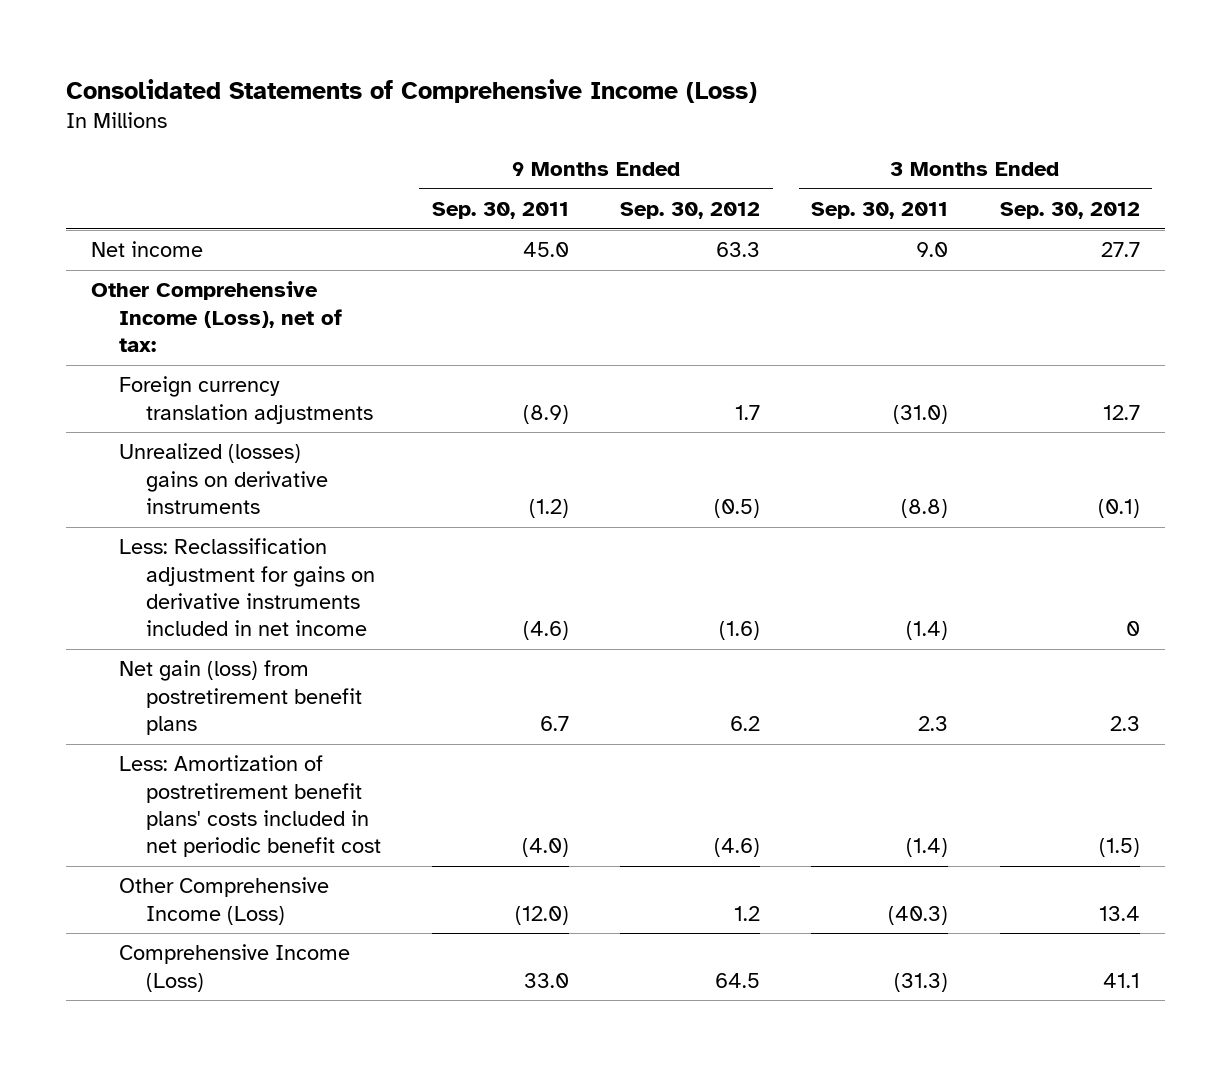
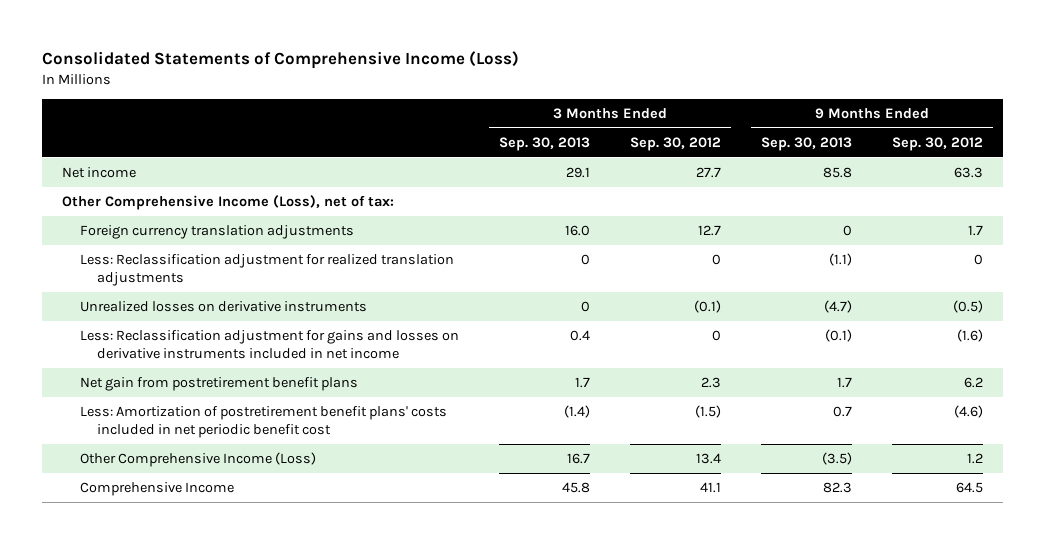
[431,202,569,220] Sep. 30, 2011 -> none
[811,202,949,220] Sep. 30, 2011 -> none
none -> [498,136,590,151] Sep. 30, 2013
none -> [760,136,852,151] Sep. 30, 2013
none -> [79,254,454,287] Less: Reclassification adjustment for realized translation adjustments
[118,443,328,514] Unrealized (losses) gains on derivative instruments -> [79,301,367,313] Unrealized losses on derivative instruments
[118,538,375,637] Less: Reclassification adjustment for gains on derivative instruments included in net income -> [79,330,459,360] Less: Reclassification adjustment for gains and losses on derivative instruments included in net income
[118,660,362,735] Net gain (loss) from postretirement benefit plans -> [79,377,358,392] Net gain from postretirement benefit plans
[118,944,350,992] Comprehensive Income (Loss) -> [79,482,234,497] Comprehensive Income

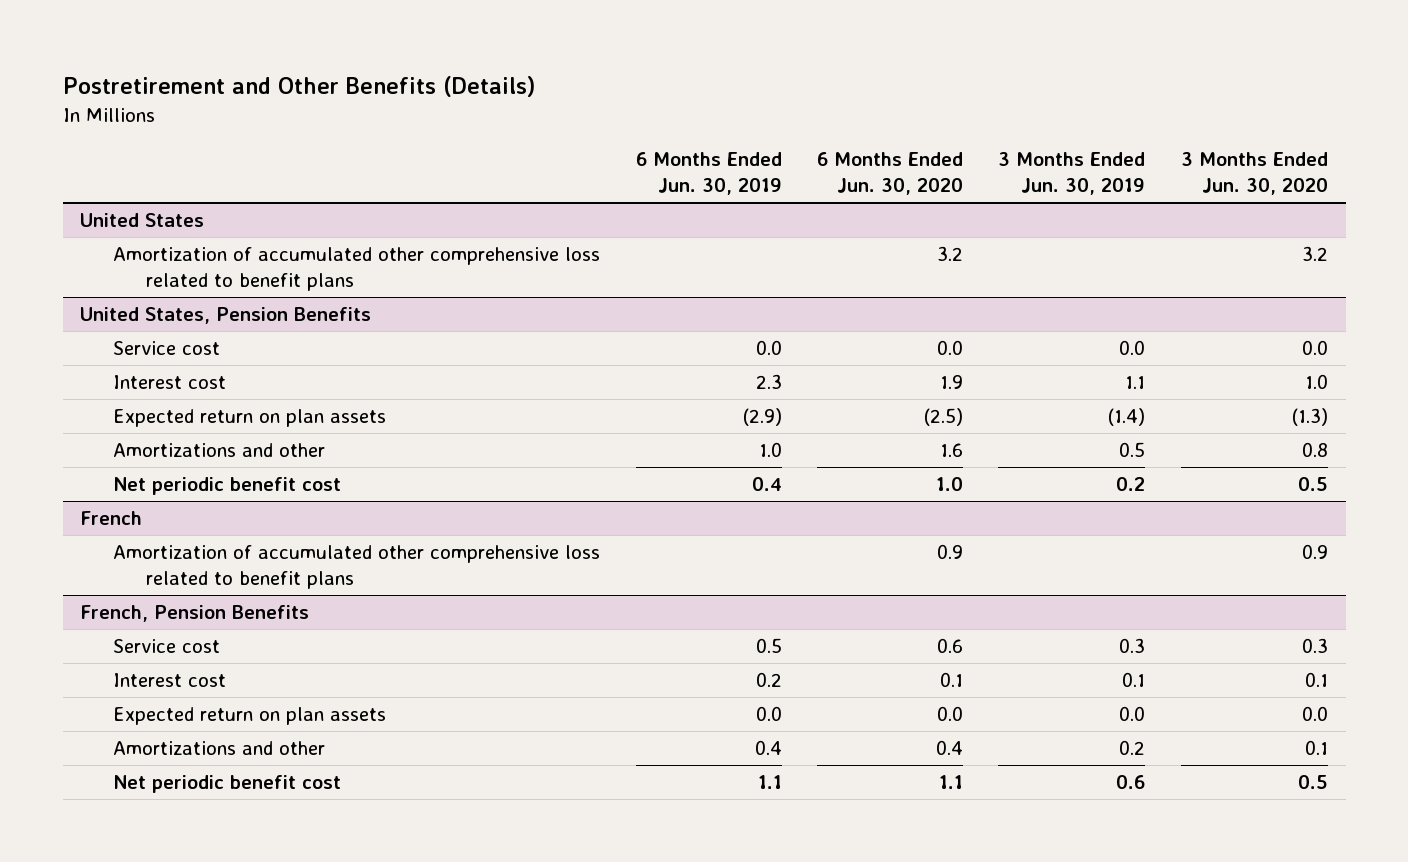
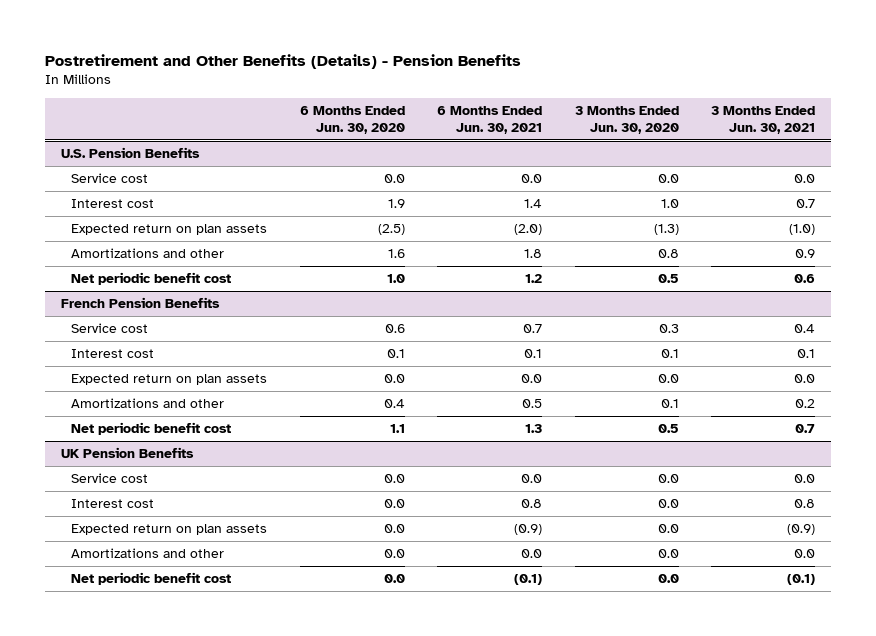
[62,76,535,98] Postretirement and Other Benefits (Details) -> [44,54,521,70] Postretirement and Other Benefits (Details) - Pension Benefits
[635,152,782,196] 6 Months Ended Jun. 30, 2019 -> none
[998,152,1146,196] 3 Months Ended Jun. 30, 2019 -> none
none -> [437,105,543,134] 6 Months Ended Jun. 30, 2021
none -> [711,105,816,134] 3 Months Ended Jun. 30, 2021
[80,212,205,227] United States -> none
[113,246,601,291] Amortization of accumulated other comprehensive loss related to benefit plans -> none
[80,306,372,324] United States, Pension Benefits -> none
none -> [61,146,201,158] U.S. Pension Benefits
[80,510,143,525] French -> none
[113,544,601,589] Amortization of accumulated other comprehensive loss related to benefit plans -> none
[80,604,310,622] French, Pension Benefits -> [61,296,221,308] French Pension Benefits
none -> [61,446,195,458] UK Pension Benefits
none -> [71,472,149,483] Service cost
none -> [71,498,155,508] Interest cost
none -> [71,523,268,535] Expected return on plan assets
none -> [71,547,225,558] Amortizations and other
none -> [71,571,232,585] Net periodic benefit cost

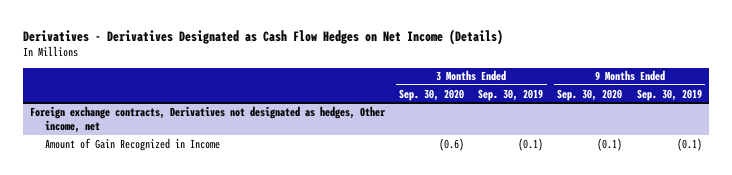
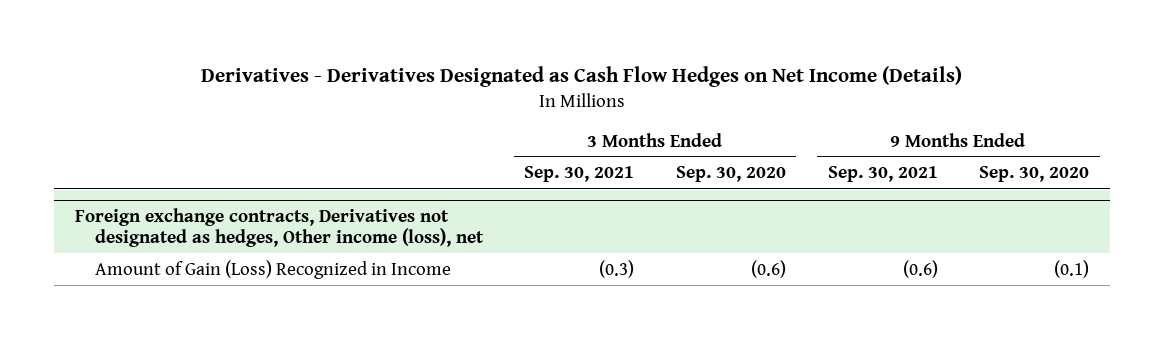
[478,88,544,101] Sep. 30, 2019 -> none
[636,88,702,101] Sep. 30, 2019 -> none
none -> [524,166,635,183] Sep. 30, 2021
none -> [827,166,938,183] Sep. 30, 2021
[29,105,386,133] Foreign exchange contracts, Derivatives not designated as hedges, Other income, net -> [74,208,484,248] Foreign exchange contracts, Derivatives not designated as hedges, Other income (loss), net
[45,137,221,151] Amount of Gain Recognized in Income -> [94,259,451,279] Amount of Gain (Loss) Recognized in Income

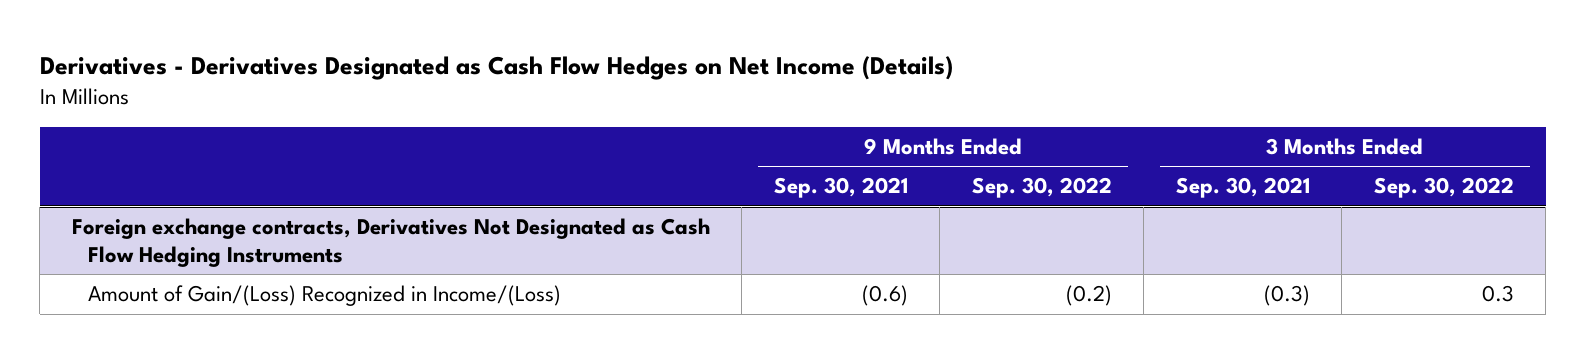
[676,166,787,183] Sep. 30, 2020 -> none
[979,166,1090,183] Sep. 30, 2020 -> none
none -> [971,177,1112,199] Sep. 30, 2022
none -> [1373,177,1514,199] Sep. 30, 2022
[74,208,484,248] Foreign exchange contracts, Derivatives not designated as hedges, Other income (loss), net -> none
none -> [71,218,710,267] Foreign exchange contracts, Derivatives Not Designated as Cash Flow Hedging Instruments
[94,259,451,279] Amount of Gain (Loss) Recognized in Income -> [87,285,561,307] Amount of Gain/(Loss) Recognized in Income/(Loss)

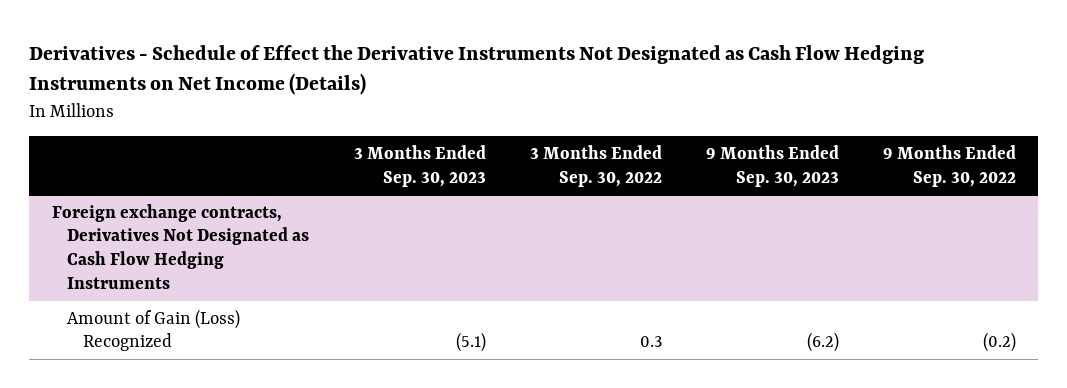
[39,56,953,81] Derivatives - Derivatives Designated as Cash Flow Hedges on Net Income (Details) -> [29,44,925,96] Derivatives - Schedule of Effect the Derivative Instruments Not Designated as Cash Flow Hedging Instruments on Net Income (Details)
[773,177,908,199] Sep. 30, 2021 -> none
[1175,177,1310,199] Sep. 30, 2021 -> none
none -> [353,145,486,187] 3 Months Ended Sep. 30, 2023
none -> [705,145,839,187] 9 Months Ended Sep. 30, 2023
[87,285,561,307] Amount of Gain/(Loss) Recognized in Income/(Loss) -> [67,308,241,352] Amount of Gain (Loss) Recognized

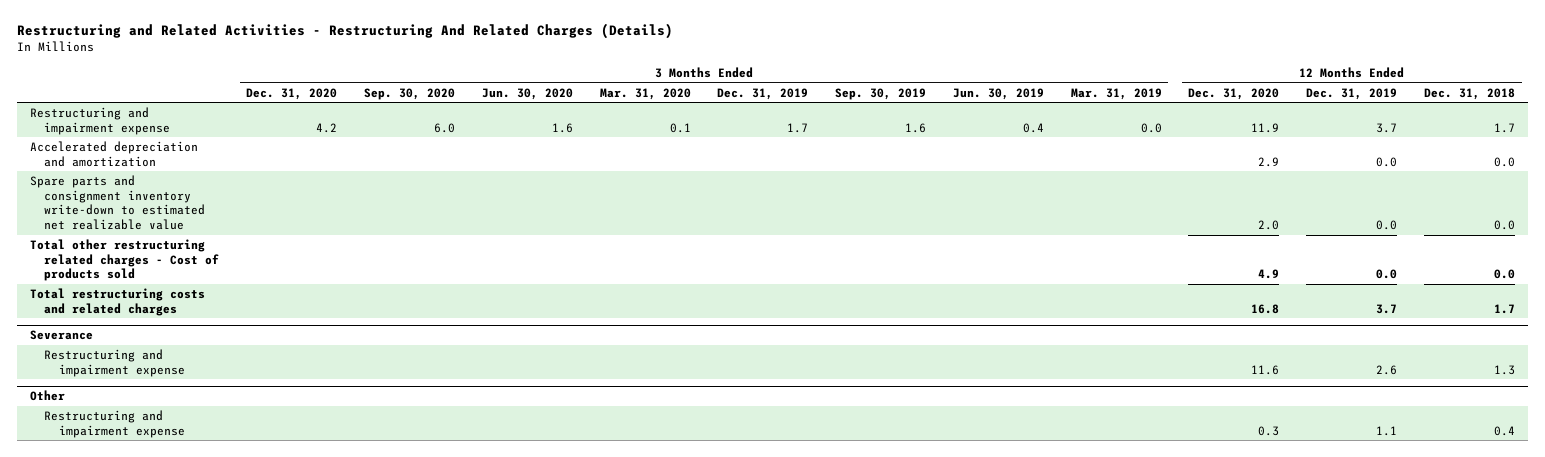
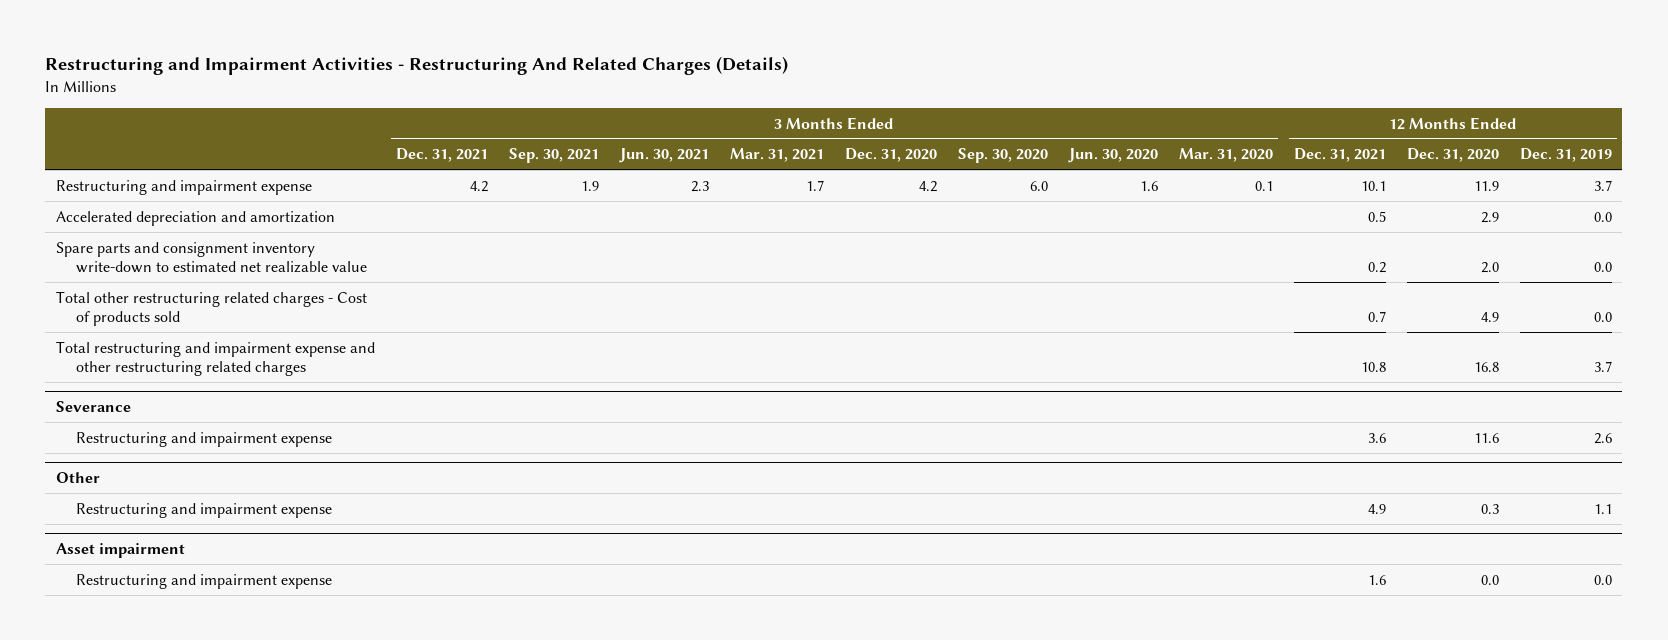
[16,23,673,40] Restructuring and Related Activities - Restructuring And Related Charges (Details) -> [45,56,789,76] Restructuring and Impairment Activities - Restructuring And Related Charges (Details)
[717,87,809,100] Dec. 31, 2019 -> none
[835,87,927,100] Sep. 30, 2019 -> none
[952,87,1044,100] Jun. 30, 2019 -> none
[1070,87,1162,100] Mar. 31, 2019 -> none
[1424,87,1516,100] Dec. 31, 2018 -> none
none -> [395,148,488,163] Dec. 31, 2021
none -> [508,148,599,164] Sep. 30, 2021
none -> [618,148,709,164] Jun. 30, 2021
none -> [729,148,824,163] Mar. 31, 2021
none -> [1293,148,1386,163] Dec. 31, 2021
[30,287,206,316] Total restructuring costs and related charges -> [55,340,375,376] Total restructuring and impairment expense and other restructuring related charges
none -> [55,543,185,559] Asset impairment
none -> [75,573,332,589] Restructuring and impairment expense

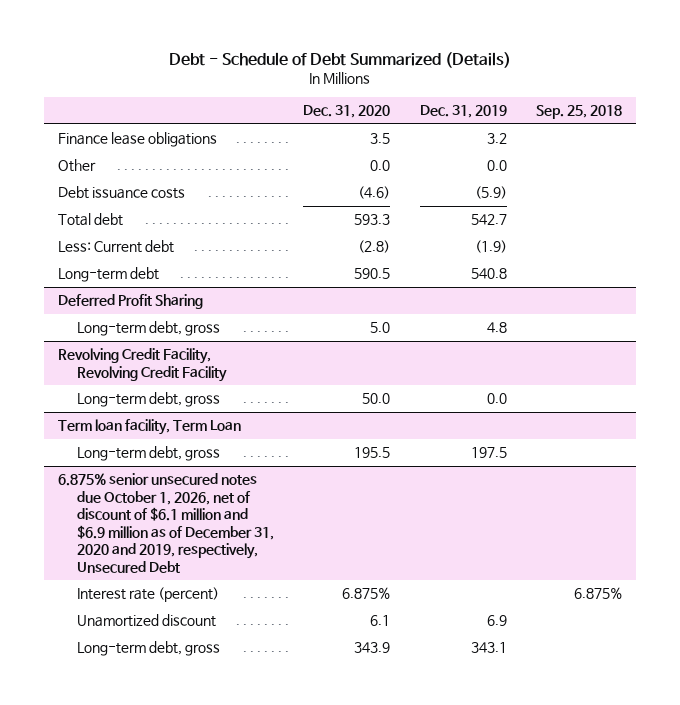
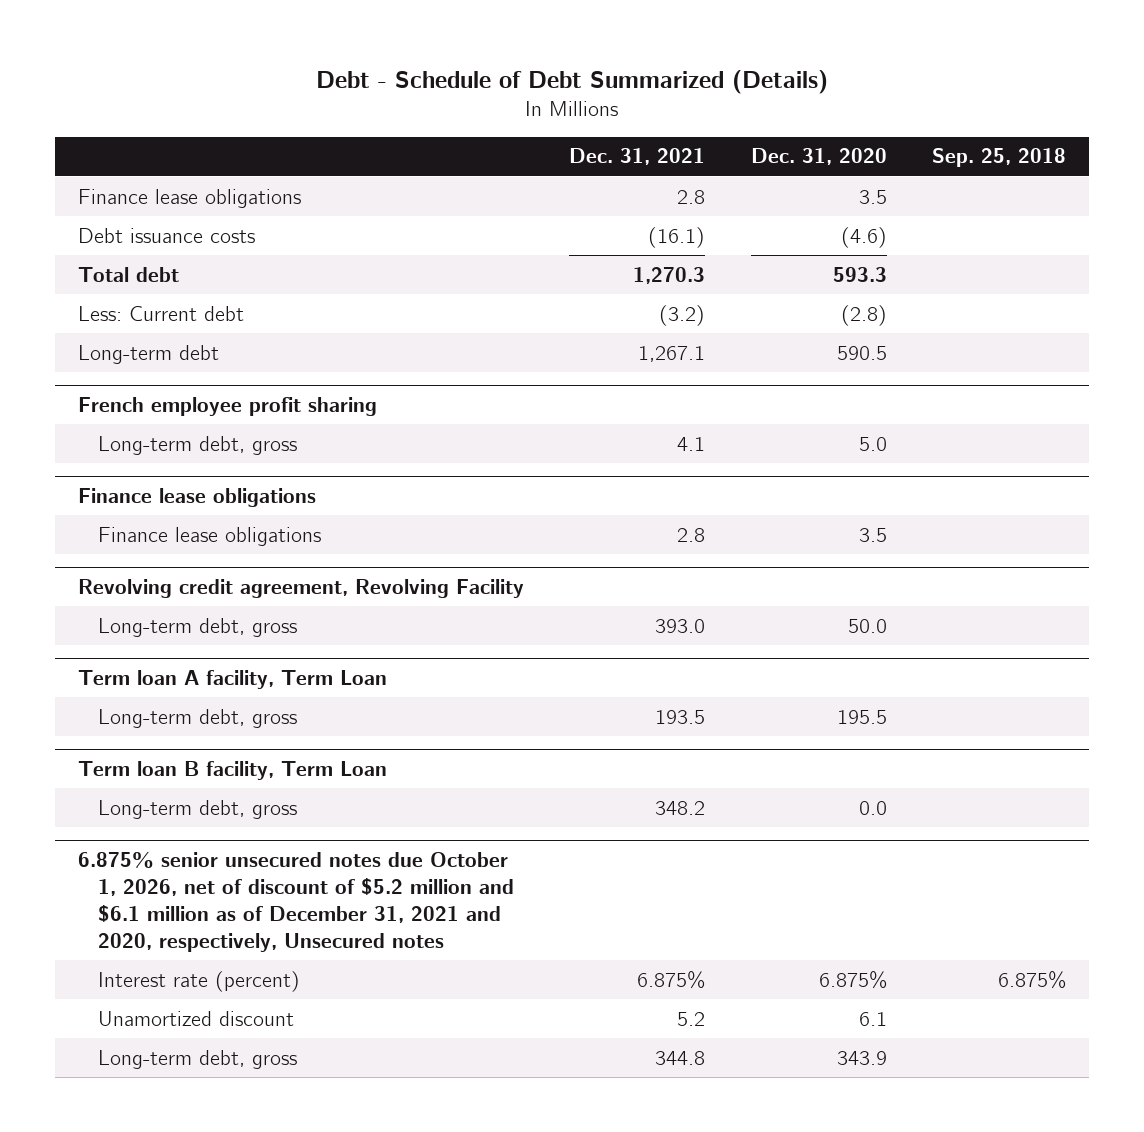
[419,105,507,119] Dec. 31, 2019 -> none
none -> [569,148,706,166] Dec. 31, 2021
[58,159,97,173] Other -> none
[58,294,204,310] Deferred Profit Sharing -> [77,397,377,417] French employee profit sharing
none -> [77,488,316,508] Finance lease obligations
none -> [98,526,322,546] Finance lease obligations
[58,348,228,382] Revolving Credit Facility, Revolving Credit Facility -> [77,579,524,599] Revolving credit agreement, Revolving Facility
[58,419,242,436] Term loan facility, Term Loan -> [77,670,387,690] Term loan A facility, Term Loan
none -> [77,761,387,781] Term loan B facility, Term Loan
none -> [98,799,298,819] Long-term debt, gross
[58,473,275,573] 6.875% senior unsecured notes due October 1, 2026, net of discount of $6.1 million and $6.9 million as of December 31, 2020 and 2019, respectively, Unsecured Debt -> [77,851,515,952] 6.875% senior unsecured notes due October 1, 2026, net of discount of $5.2 million and $6.1 million as of December 31, 2021 and 2020, respectively, Unsecured notes

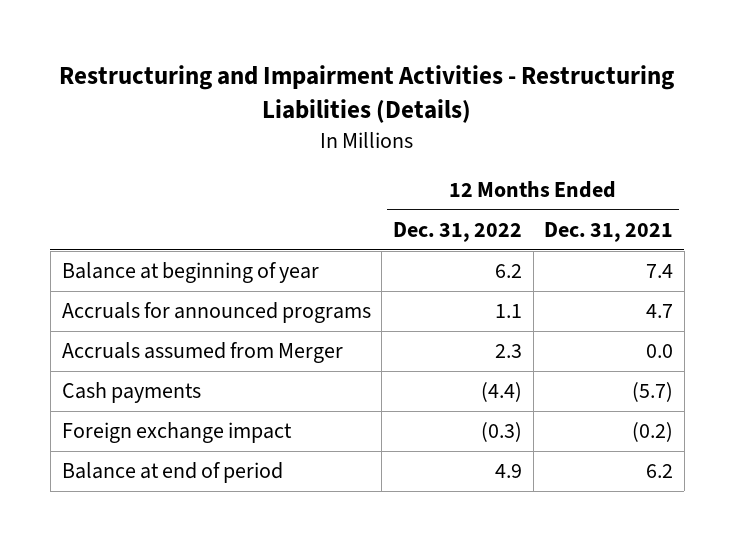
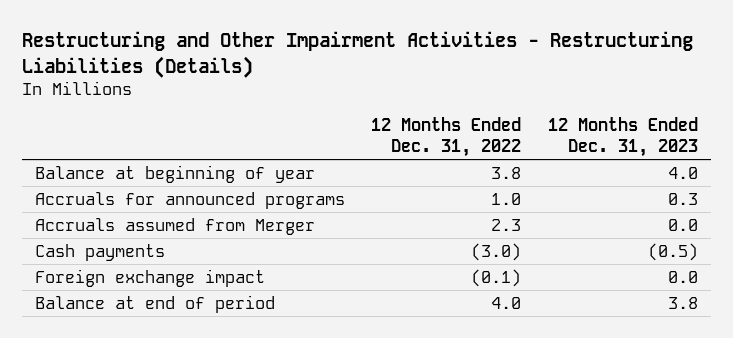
[59,65,675,124] Restructuring and Impairment Activities - Restructuring Liabilities (Details) -> [21,31,693,79] Restructuring and Other Impairment Activities - Restructuring Liabilities (Details)
[544,222,674,243] Dec. 31, 2021 -> none
none -> [547,116,698,158] 12 Months Ended Dec. 31, 2023
[494,264,522,279] 6.2 -> [491,166,522,179] 3.8
[494,304,522,319] 1.1 -> [491,192,522,205] 1.0
[480,382,522,403] (4.4) -> [471,242,522,261] (3.0)
[480,422,522,443] (0.3) -> [471,268,522,287] (0.1)
[494,464,522,479] 4.9 -> [491,296,522,309] 4.0

